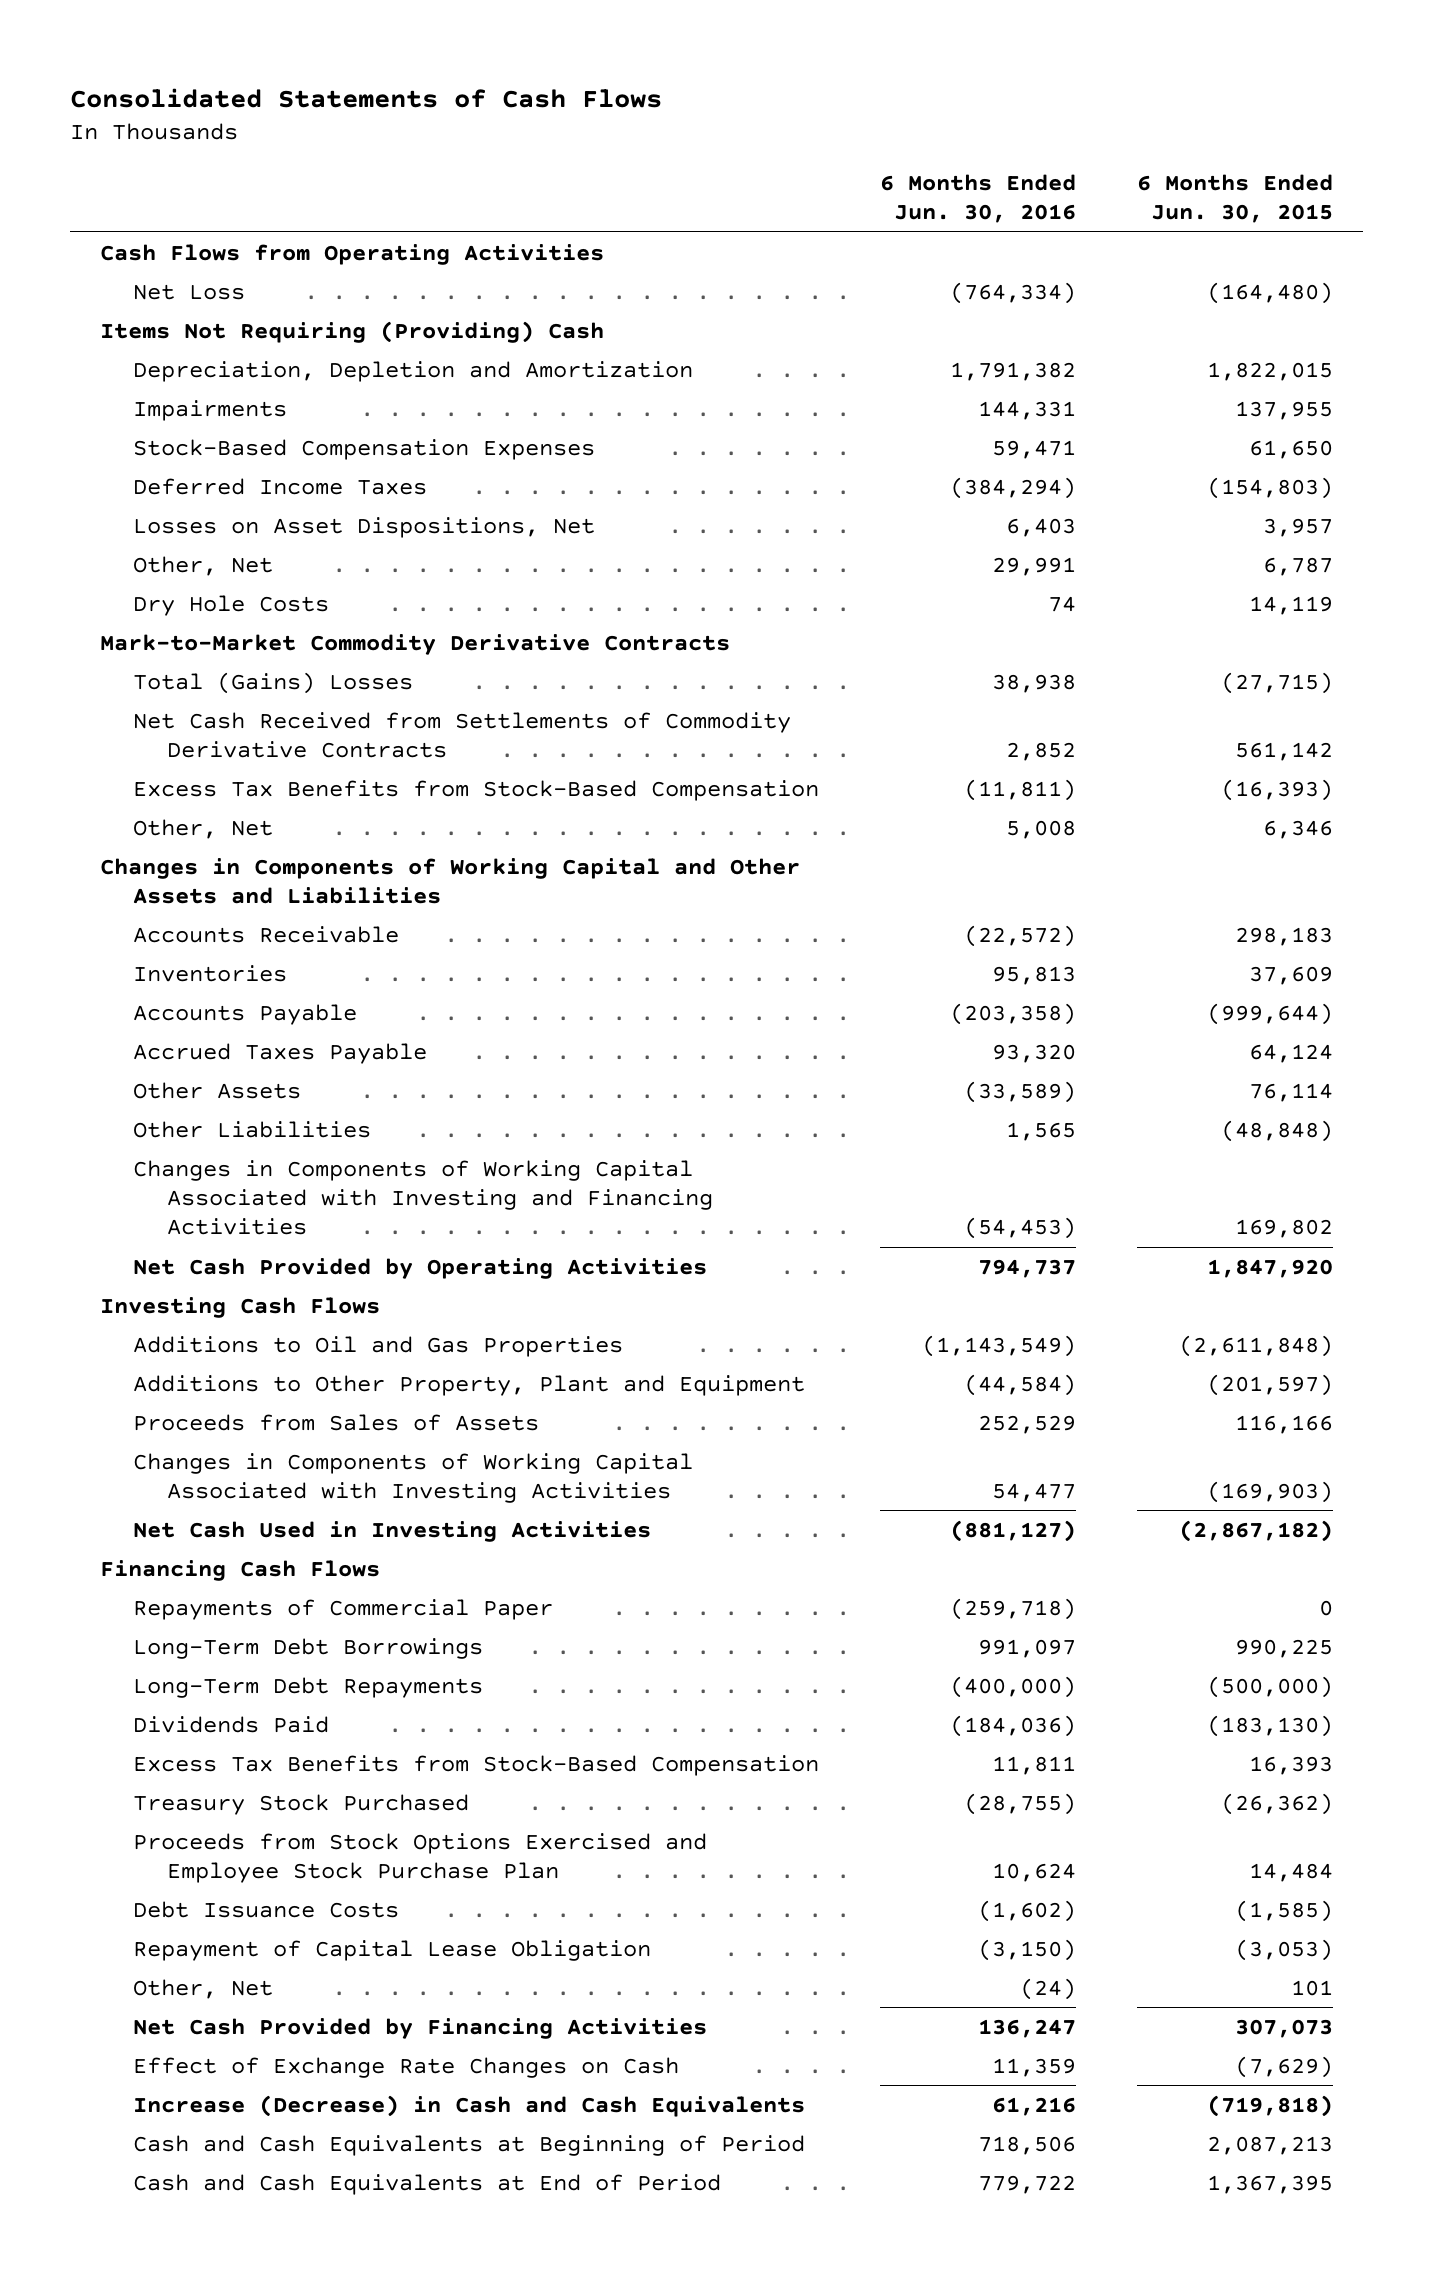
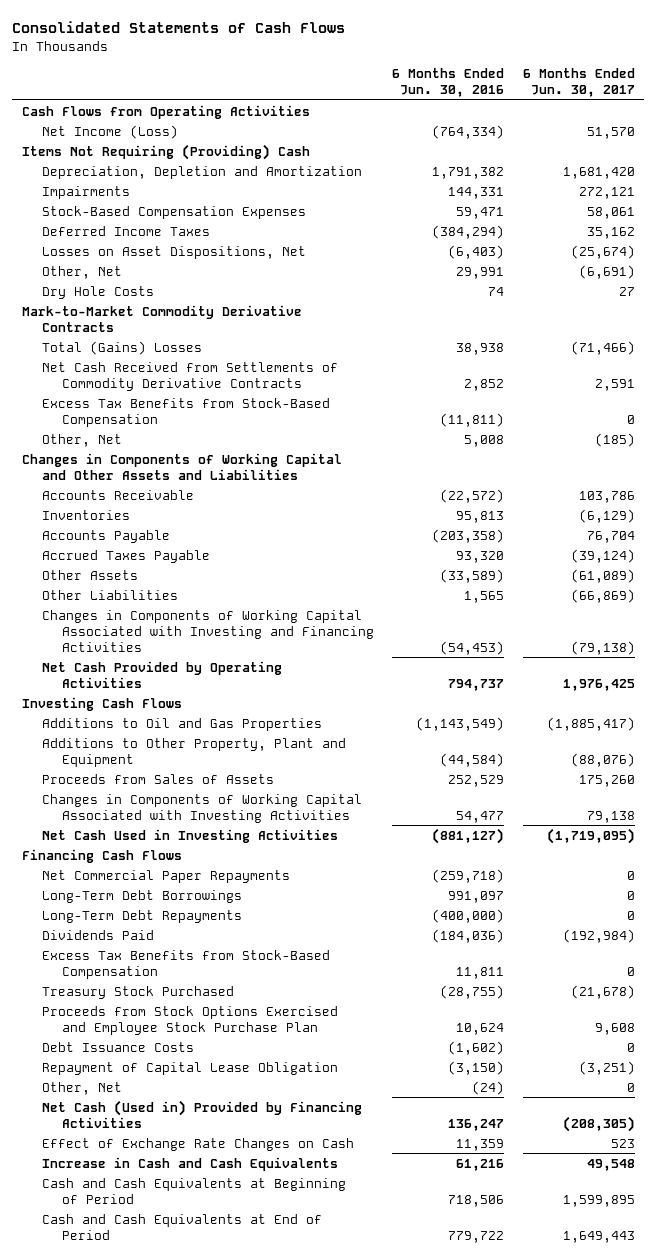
[1136,173,1333,224] 6 Months Ended Jun. 30, 2015 -> none
none -> [522,68,635,98] 6 Months Ended Jun. 30, 2017
[133,283,246,300] Net Loss -> [41,124,178,139] Net Income (Loss)
[1006,517,1077,537] 6,403 -> [448,244,505,259] (6,403)
[133,1598,554,1620] Repayments of Commercial Paper -> [41,869,290,883] Net Commercial Paper Repayments
[133,2017,708,2039] Net Cash Provided by Financing Activities -> [41,1099,362,1128] Net Cash (Used in) Provided by Financing Activities
[133,2094,806,2117] Increase (Decrease) in Cash and Cash Equivalents -> [41,1156,338,1171] Increase in Cash and Cash Equivalents

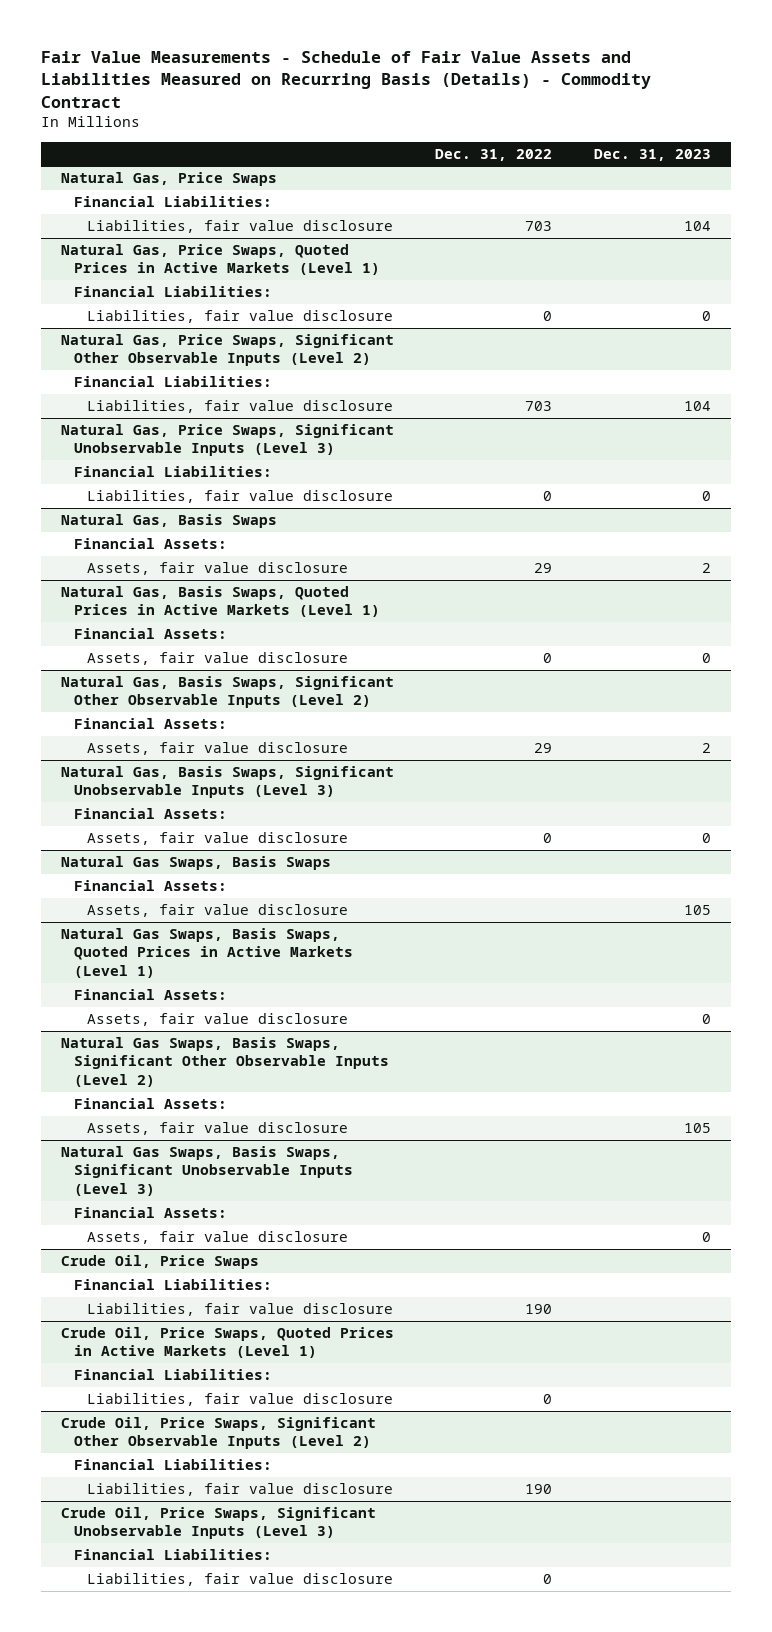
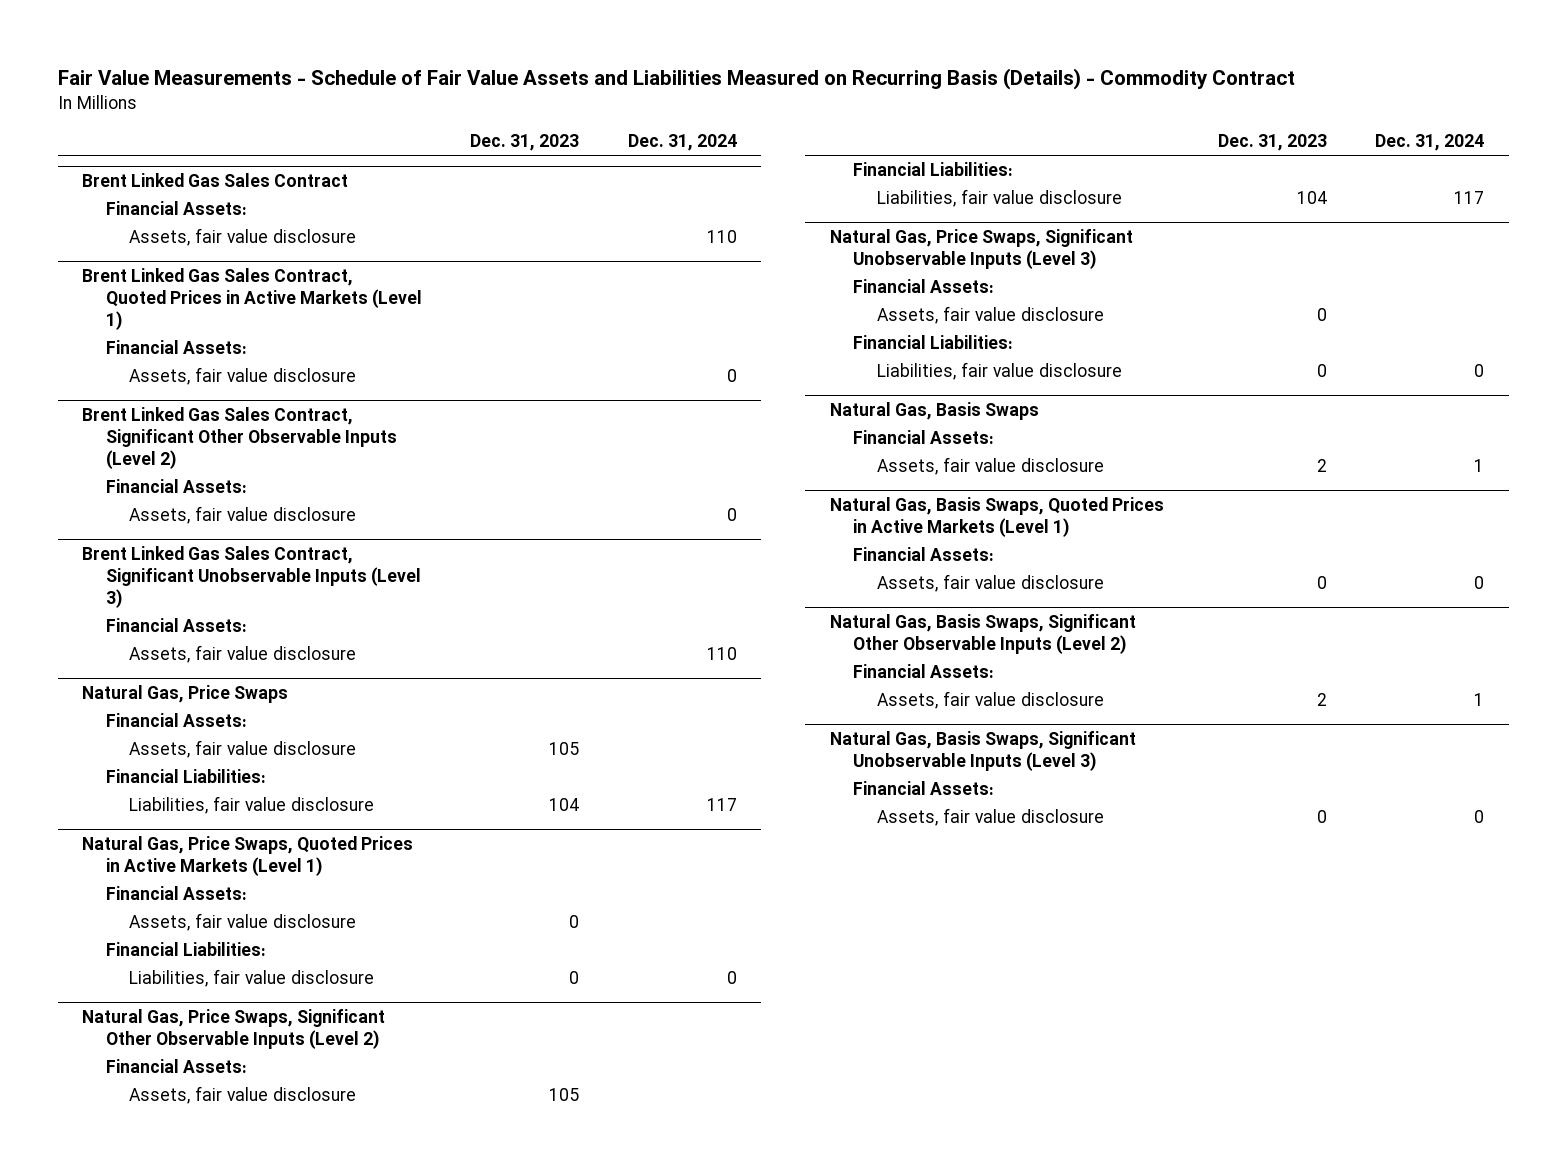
[435,148,553,161] Dec. 31, 2022 -> none
none -> [627,134,737,152] Dec. 31, 2024
none -> [82,173,349,188] Brent Linked Gas Sales Contract
none -> [105,201,247,216] Financial Assets:
none -> [129,228,357,247] Assets, fair value disclosure
none -> [82,268,422,330] Brent Linked Gas Sales Contract, Quoted Prices in Active Markets (Level 1)
none -> [105,340,247,355] Financial Assets:
none -> [129,367,357,386] Assets, fair value disclosure
none -> [82,407,397,469] Brent Linked Gas Sales Contract, Significant Other Observable Inputs (Level 2)
none -> [105,479,247,494] Financial Assets:
none -> [129,506,357,525] Assets, fair value disclosure
none -> [82,546,421,608] Brent Linked Gas Sales Contract, Significant Unobservable Inputs (Level 3)
none -> [105,618,247,633] Financial Assets:
none -> [129,645,357,664] Assets, fair value disclosure
none -> [105,713,247,728] Financial Assets:
none -> [129,740,357,759] Assets, fair value disclosure
none -> [105,886,247,901] Financial Assets:
none -> [129,913,357,932] Assets, fair value disclosure
none -> [105,1059,247,1074] Financial Assets:
none -> [129,1086,357,1105] Assets, fair value disclosure
none -> [853,279,995,294] Financial Assets:
none -> [876,306,1104,325] Assets, fair value disclosure
[61,856,332,871] Natural Gas Swaps, Basis Swaps -> none
[74,880,228,892] Financial Assets: -> none
[87,904,349,918] Assets, fair value disclosure -> none
[61,928,354,978] Natural Gas Swaps, Basis Swaps, Quoted Prices in Active Markets (Level 1) -> none
[74,989,228,1001] Financial Assets: -> none
[87,1013,349,1027] Assets, fair value disclosure -> none
[61,1037,390,1087] Natural Gas Swaps, Basis Swaps, Significant Other Observable Inputs (Level 2) -> none
[74,1098,228,1110] Financial Assets: -> none
[87,1122,349,1136] Assets, fair value disclosure -> none
[61,1146,354,1196] Natural Gas Swaps, Basis Swaps, Significant Unobservable Inputs (Level 3) -> none
[74,1207,228,1219] Financial Assets: -> none
[87,1231,349,1245] Assets, fair value disclosure -> none
[61,1255,260,1270] Crude Oil, Price Swaps -> none
[74,1279,273,1291] Financial Liabilities: -> none
[87,1303,394,1317] Liabilities, fair value disclosure -> none
[61,1327,395,1359] Crude Oil, Price Swaps, Quoted Prices in Active Markets (Level 1) -> none
[74,1369,273,1381] Financial Liabilities: -> none
[87,1393,394,1407] Liabilities, fair value disclosure -> none
[61,1417,377,1450] Crude Oil, Price Swaps, Significant Other Observable Inputs (Level 2) -> none
[74,1459,273,1471] Financial Liabilities: -> none
[87,1483,394,1497] Liabilities, fair value disclosure -> none
[61,1507,377,1540] Crude Oil, Price Swaps, Significant Unobservable Inputs (Level 3) -> none
[74,1549,273,1561] Financial Liabilities: -> none
[87,1573,394,1587] Liabilities, fair value disclosure -> none

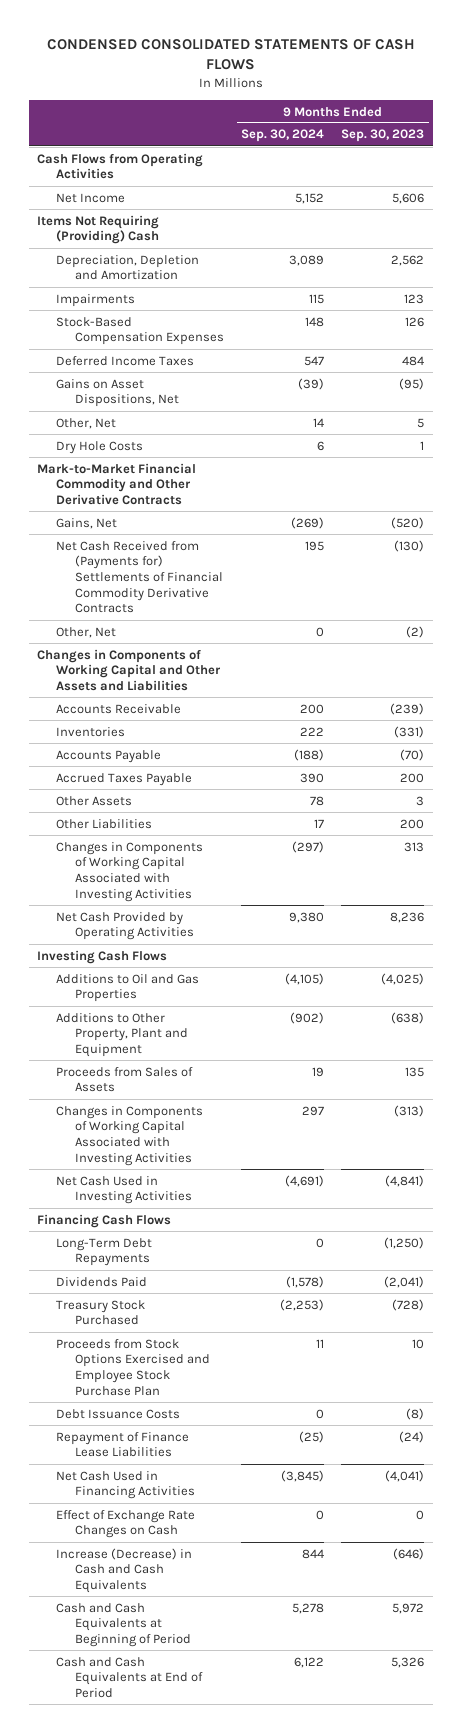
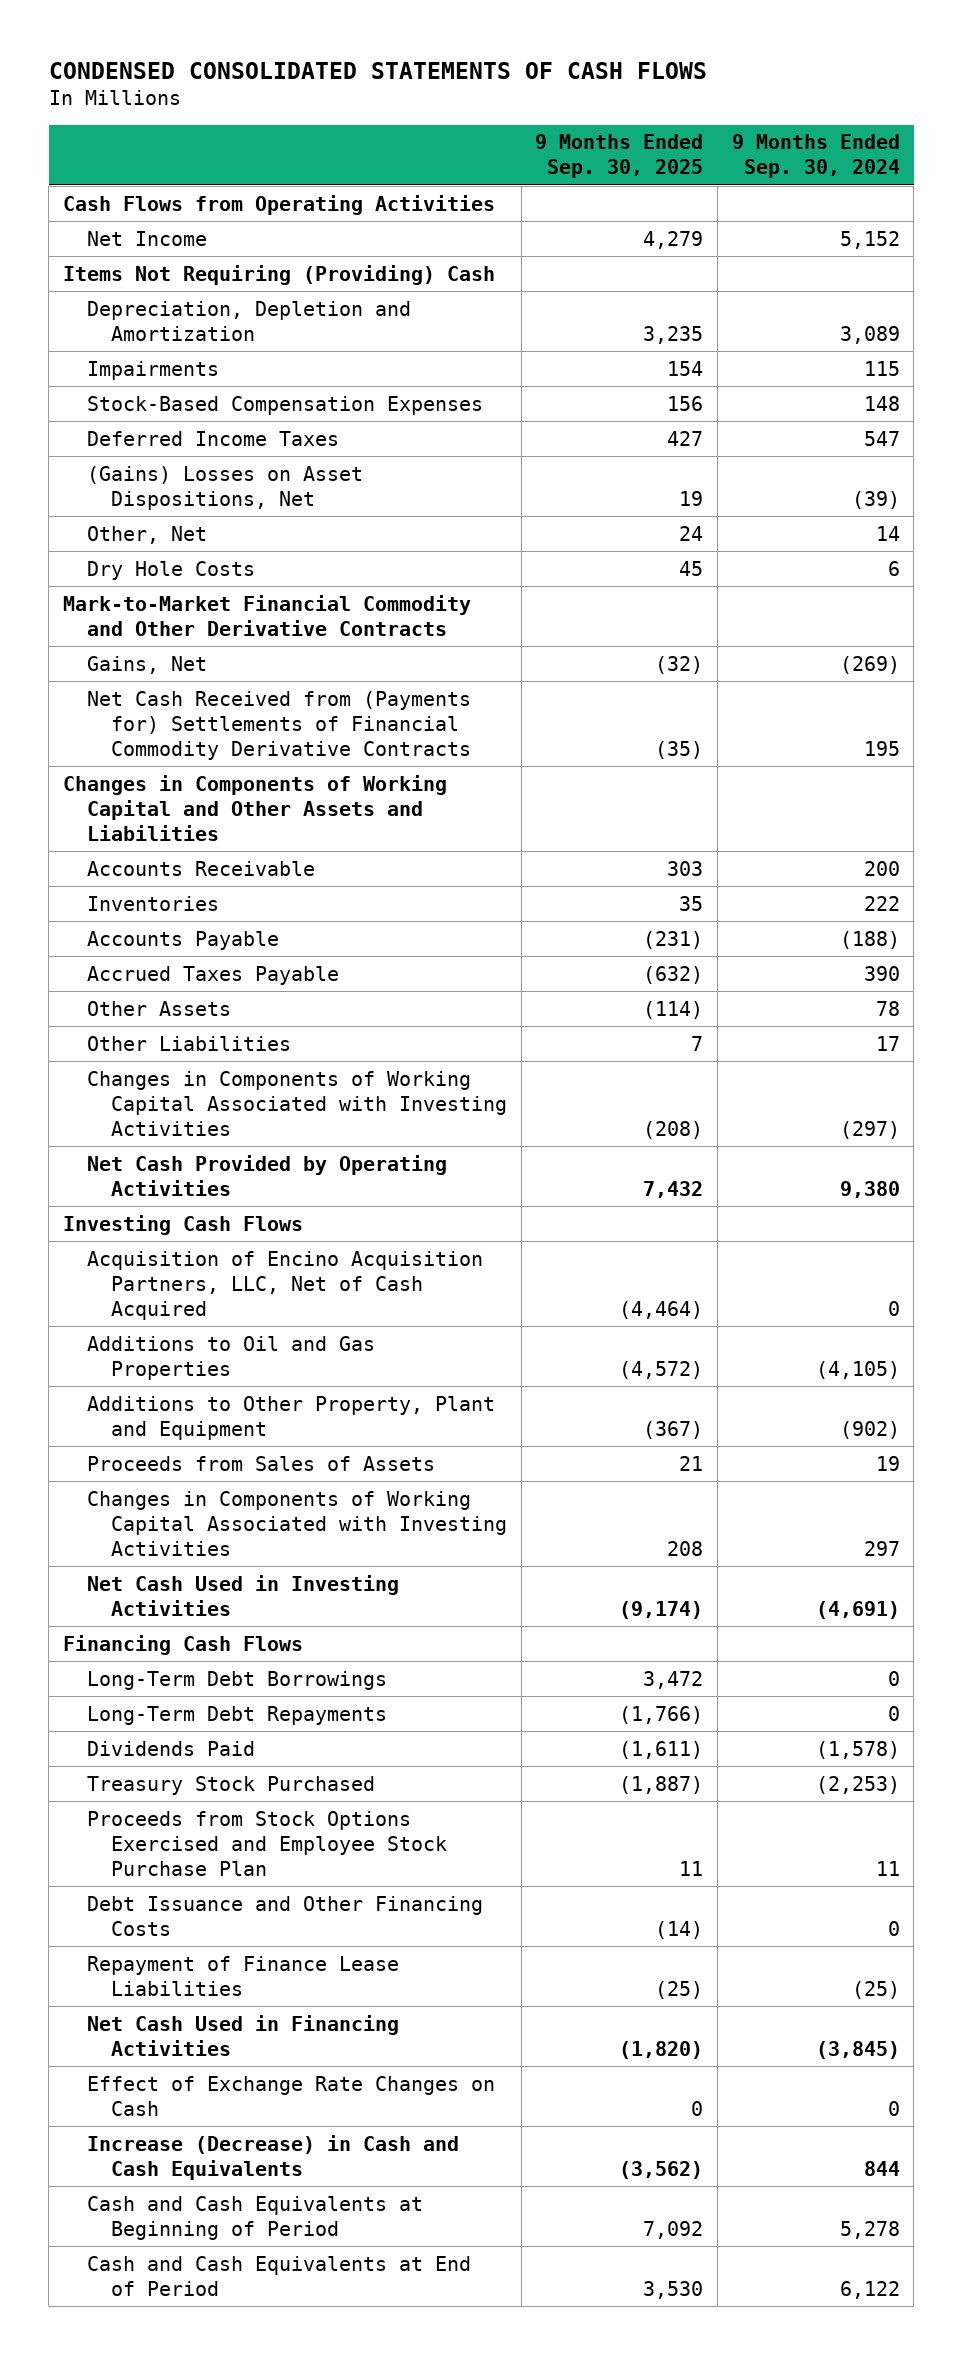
[341,129,425,143] Sep. 30, 2023 -> none
none -> [535,134,704,179] 9 Months Ended Sep. 30, 2025
[56,378,179,408] Gains on Asset Dispositions, Net -> [86,465,363,510] (Gains) Losses on Asset Dispositions, Net
[56,626,117,638] Other, Net -> none
none -> [86,1250,483,1320] Acquisition of Encino Acquisition Partners, LLC, Net of Cash Acquired
none -> [86,1670,387,1690] Long-Term Debt Borrowings
[56,1408,181,1419] Debt Issuance Costs -> [86,1895,483,1936] Debt Issuance and Other Financing Costs

